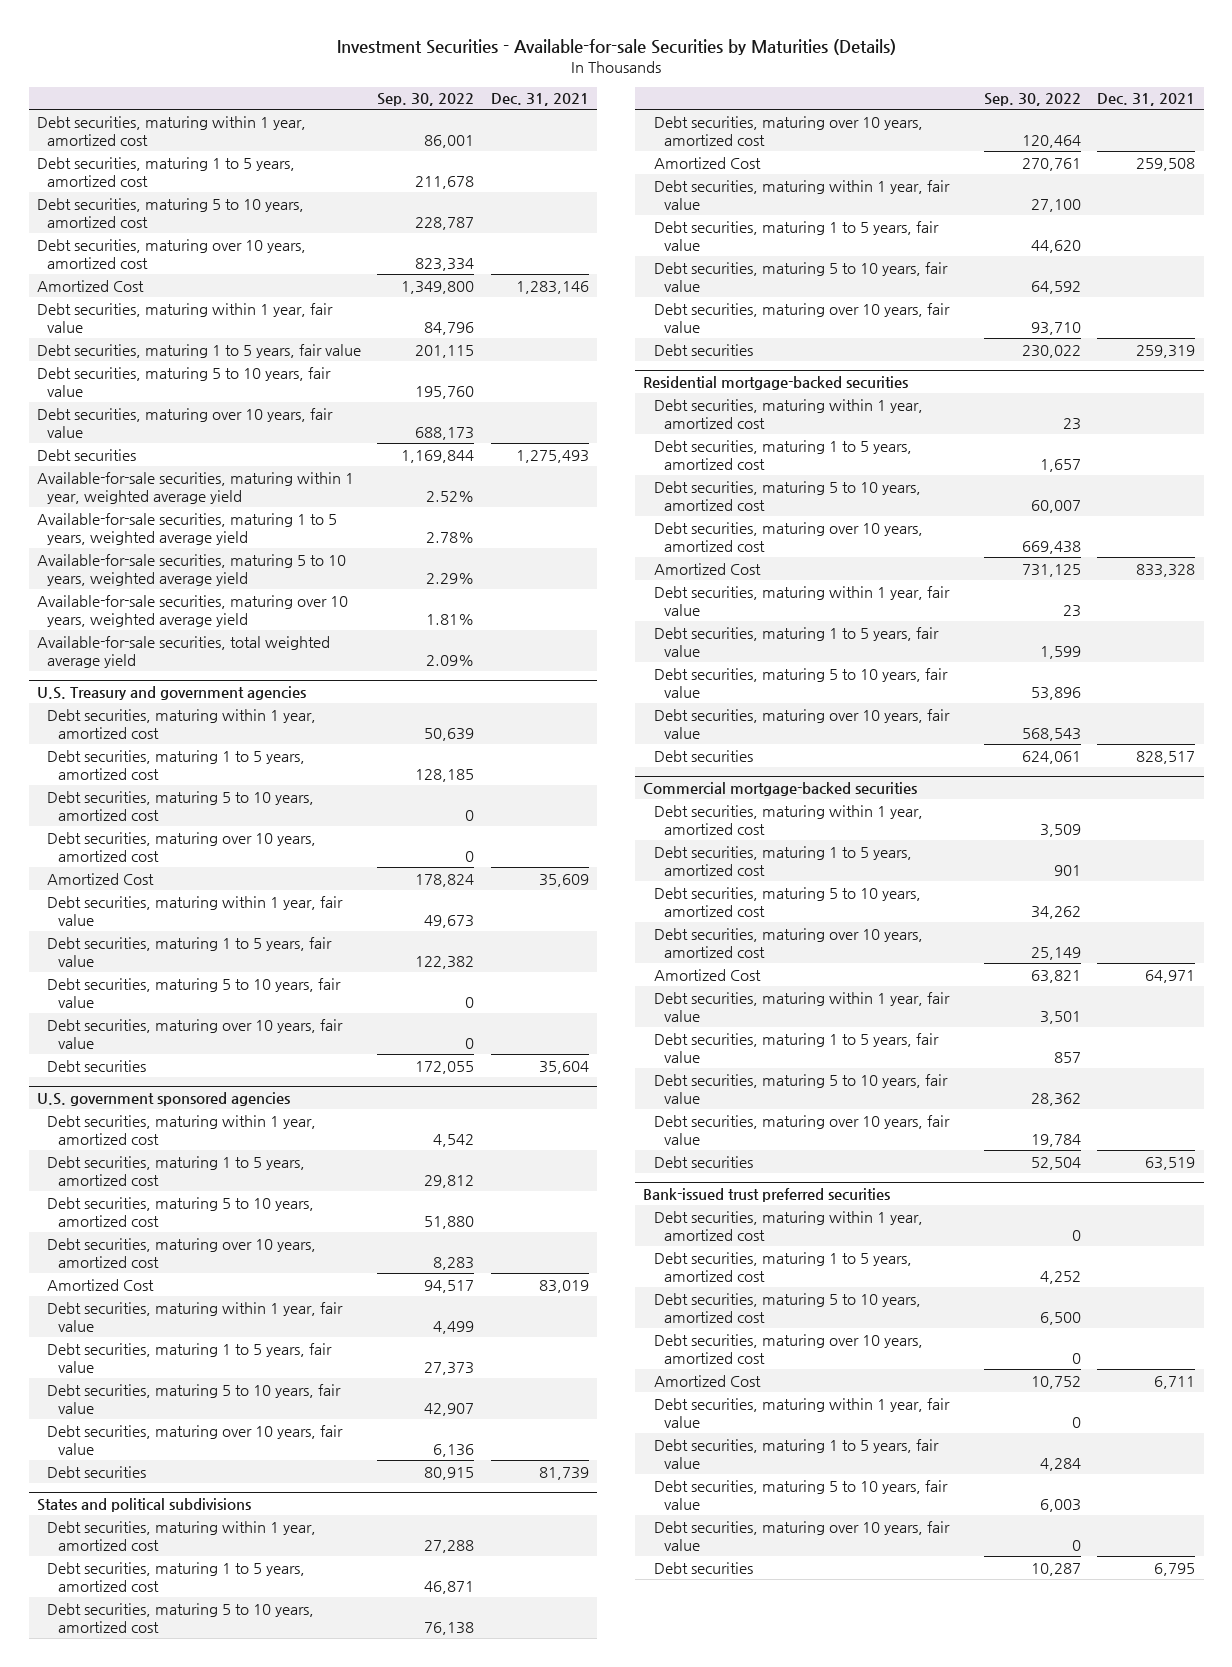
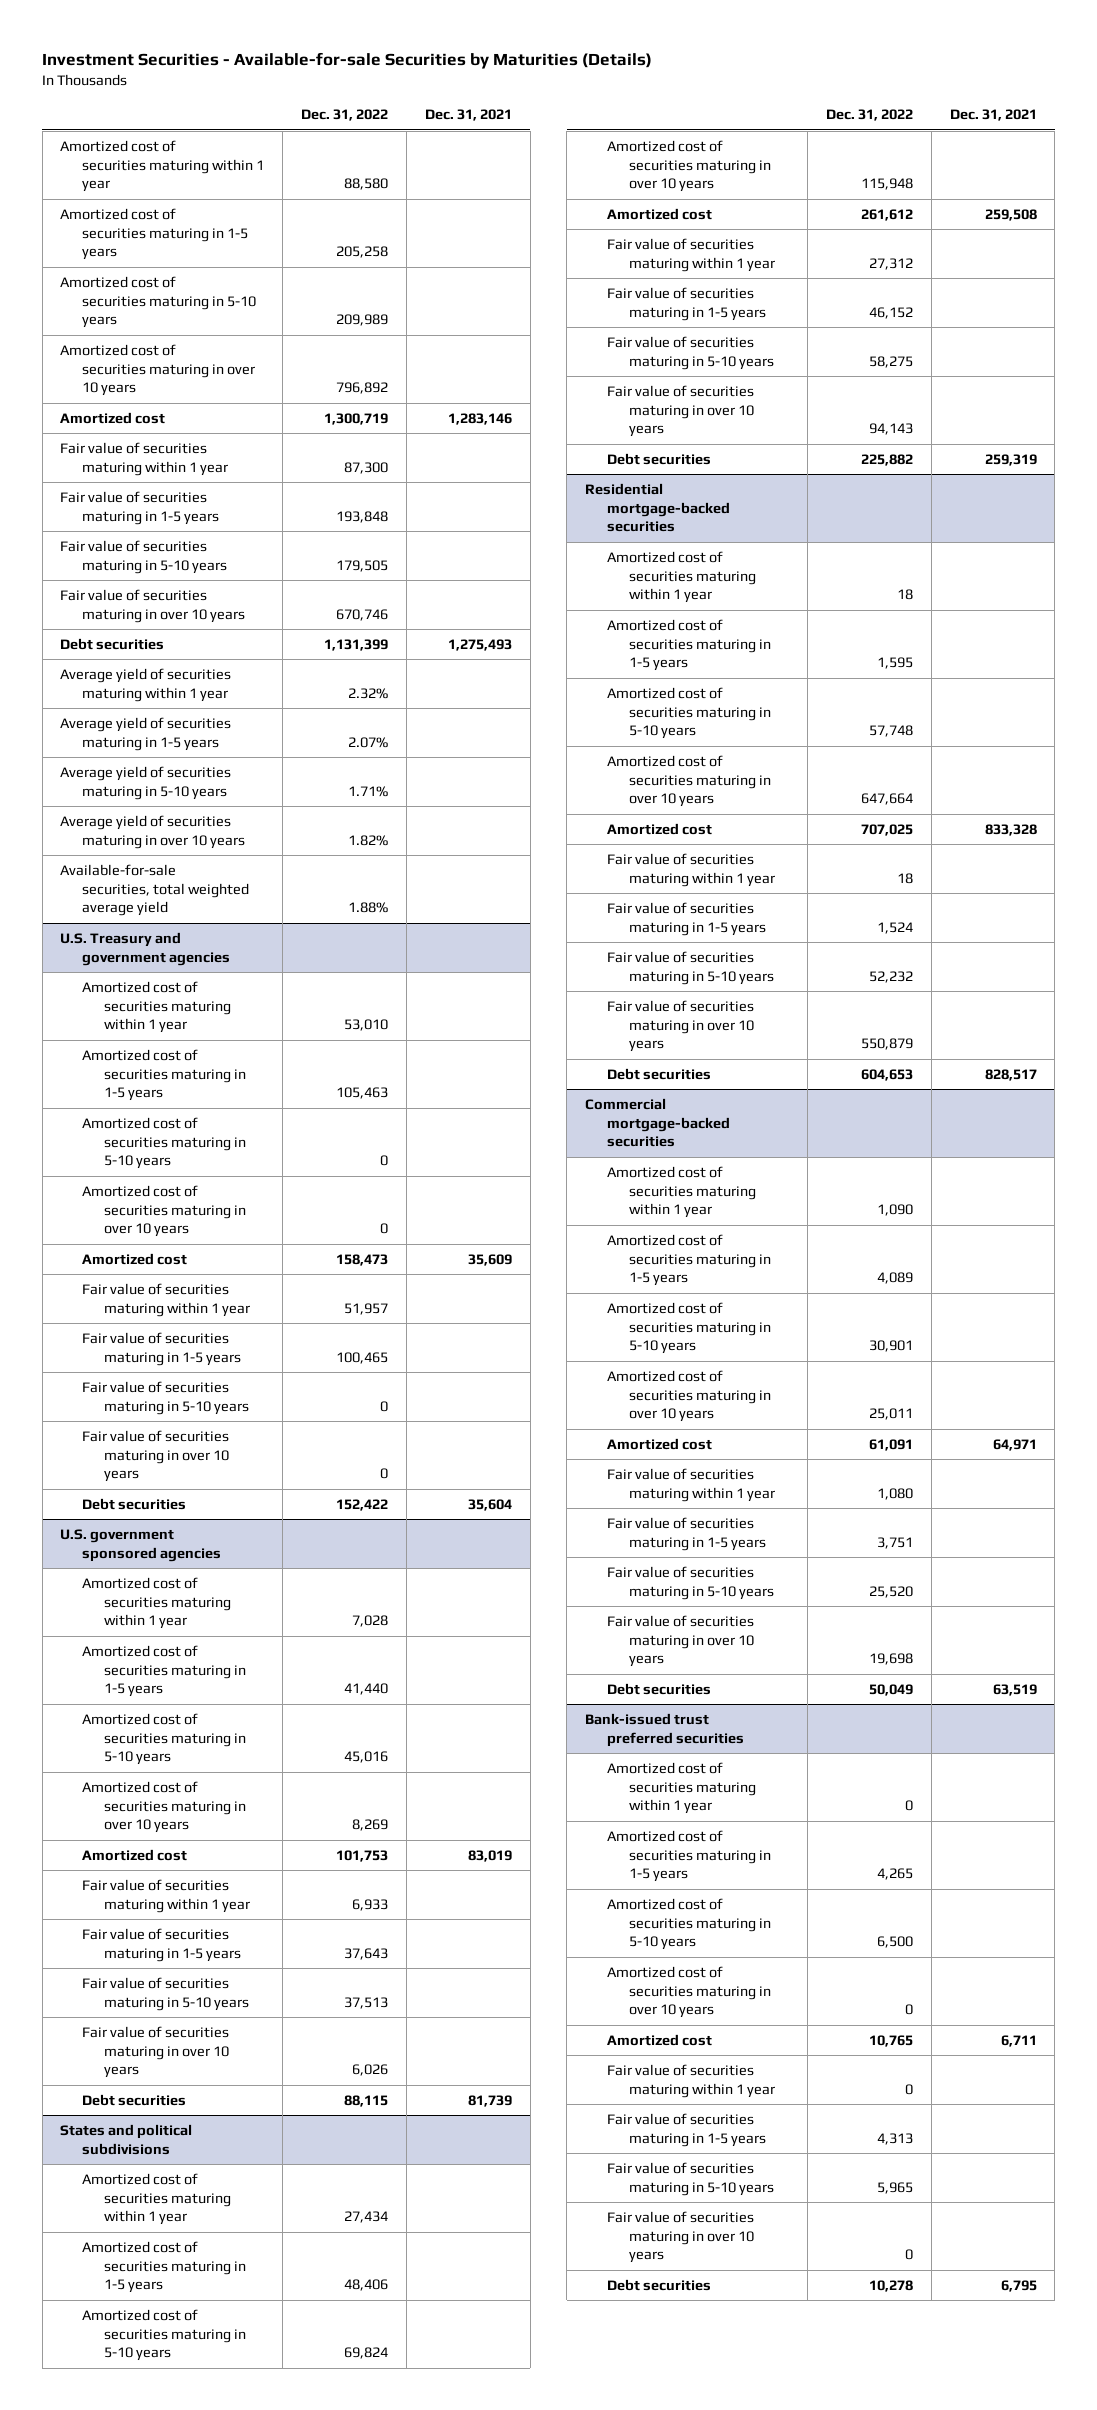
[377,93,475,107] Sep. 30, 2022 -> none
none -> [301,109,389,122] Dec. 31, 2022
[36,115,306,146] Debt securities, maturing within 1 year, amortized cost -> [60,139,265,193] Amortized cost of securities maturing within 1 year
[36,156,295,187] Debt securities, maturing 1 to 5 years, amortized cost -> [60,207,249,261] Amortized cost of securities maturing in 1-5 years
[36,197,304,228] Debt securities, maturing 5 to 10 years, amortized cost -> [60,275,257,329] Amortized cost of securities maturing in 5-10 years
[36,238,306,269] Debt securities, maturing over 10 years, amortized cost -> [60,343,256,397] Amortized cost of securities maturing in over 10 years
[36,279,144,292] Amortized Cost -> [60,411,166,424] Amortized cost
[36,302,333,333] Debt securities, maturing within 1 year, fair value -> [60,441,229,476] Fair value of securities maturing within 1 year
[36,343,361,358] Debt securities, maturing 1 to 5 years, fair value -> [60,490,220,525] Fair value of securities maturing in 1-5 years
[36,366,331,397] Debt securities, maturing 5 to 10 years, fair value -> [60,539,228,574] Fair value of securities maturing in 5-10 years
[36,407,333,438] Debt securities, maturing over 10 years, fair value -> [60,588,246,623] Fair value of securities maturing in over 10 years
[36,471,354,504] Available-for-sale securities, maturing within 1 year, weighted average yield -> [60,667,232,702] Average yield of securities maturing within 1 year
[36,512,337,545] Available-for-sale securities, maturing 1 to 5 years, weighted average yield -> [60,716,232,751] Average yield of securities maturing in 1-5 years
[36,553,346,586] Available-for-sale securities, maturing 5 to 10 years, weighted average yield -> [60,765,232,800] Average yield of securities maturing in 5-10 years
[36,594,348,627] Available-for-sale securities, maturing over 10 years, weighted average yield -> [60,814,246,849] Average yield of securities maturing in over 10 years
[47,708,317,739] Debt securities, maturing within 1 year, amortized cost -> [82,980,232,1034] Amortized cost of securities maturing within 1 year
[47,749,306,780] Debt securities, maturing 1 to 5 years, amortized cost -> [82,1048,247,1102] Amortized cost of securities maturing in 1-5 years
[47,790,315,821] Debt securities, maturing 5 to 10 years, amortized cost -> [82,1116,247,1170] Amortized cost of securities maturing in 5-10 years
[47,831,317,862] Debt securities, maturing over 10 years, amortized cost -> [82,1184,247,1238] Amortized cost of securities maturing in over 10 years
[47,872,155,885] Amortized Cost -> [82,1252,188,1265] Amortized cost
[47,895,344,926] Debt securities, maturing within 1 year, fair value -> [82,1282,251,1317] Fair value of securities maturing within 1 year
[47,936,333,967] Debt securities, maturing 1 to 5 years, fair value -> [82,1331,242,1366] Fair value of securities maturing in 1-5 years
[47,977,342,1008] Debt securities, maturing 5 to 10 years, fair value -> [82,1380,250,1415] Fair value of securities maturing in 5-10 years
[47,1018,344,1049] Debt securities, maturing over 10 years, fair value -> [82,1429,230,1483] Fair value of securities maturing in over 10 years
[47,1114,317,1145] Debt securities, maturing within 1 year, amortized cost -> [82,1576,232,1630] Amortized cost of securities maturing within 1 year
[47,1155,306,1186] Debt securities, maturing 1 to 5 years, amortized cost -> [82,1644,247,1698] Amortized cost of securities maturing in 1-5 years
[47,1196,315,1227] Debt securities, maturing 5 to 10 years, amortized cost -> [82,1712,247,1766] Amortized cost of securities maturing in 5-10 years
[47,1237,317,1268] Debt securities, maturing over 10 years, amortized cost -> [82,1780,247,1834] Amortized cost of securities maturing in over 10 years
[47,1278,155,1291] Amortized Cost -> [82,1848,188,1861] Amortized cost
[47,1301,344,1332] Debt securities, maturing within 1 year, fair value -> [82,1878,251,1913] Fair value of securities maturing within 1 year
[47,1342,333,1373] Debt securities, maturing 1 to 5 years, fair value -> [82,1927,242,1962] Fair value of securities maturing in 1-5 years
[47,1383,342,1414] Debt securities, maturing 5 to 10 years, fair value -> [82,1976,250,2011] Fair value of securities maturing in 5-10 years
[47,1424,344,1455] Debt securities, maturing over 10 years, fair value -> [82,2025,230,2079] Fair value of securities maturing in over 10 years
[47,1520,317,1551] Debt securities, maturing within 1 year, amortized cost -> [82,2172,232,2226] Amortized cost of securities maturing within 1 year
[47,1561,306,1592] Debt securities, maturing 1 to 5 years, amortized cost -> [82,2240,247,2294] Amortized cost of securities maturing in 1-5 years
[47,1602,315,1633] Debt securities, maturing 5 to 10 years, amortized cost -> [82,2308,247,2362] Amortized cost of securities maturing in 5-10 years
[653,115,923,146] Debt securities, maturing over 10 years, amortized cost -> [607,139,772,193] Amortized cost of securities maturing in over 10 years
[653,156,761,169] Amortized Cost -> [607,207,713,220] Amortized cost
[653,179,950,210] Debt securities, maturing within 1 year, fair value -> [607,237,776,272] Fair value of securities maturing within 1 year
[653,220,939,251] Debt securities, maturing 1 to 5 years, fair value -> [607,286,767,321] Fair value of securities maturing in 1-5 years
[653,261,948,292] Debt securities, maturing 5 to 10 years, fair value -> [607,335,775,370] Fair value of securities maturing in 5-10 years
[653,302,950,333] Debt securities, maturing over 10 years, fair value -> [607,384,755,438] Fair value of securities maturing in over 10 years
[653,398,923,429] Debt securities, maturing within 1 year, amortized cost -> [607,550,757,604] Amortized cost of securities maturing within 1 year
[653,439,912,470] Debt securities, maturing 1 to 5 years, amortized cost -> [607,618,772,672] Amortized cost of securities maturing in 1-5 years
[653,480,921,511] Debt securities, maturing 5 to 10 years, amortized cost -> [607,686,772,740] Amortized cost of securities maturing in 5-10 years
[653,521,923,552] Debt securities, maturing over 10 years, amortized cost -> [607,754,772,808] Amortized cost of securities maturing in over 10 years
[653,562,761,575] Amortized Cost -> [607,822,713,835] Amortized cost
[653,585,950,616] Debt securities, maturing within 1 year, fair value -> [607,852,776,887] Fair value of securities maturing within 1 year
[653,626,939,657] Debt securities, maturing 1 to 5 years, fair value -> [607,901,767,936] Fair value of securities maturing in 1-5 years
[653,667,948,698] Debt securities, maturing 5 to 10 years, fair value -> [607,950,775,985] Fair value of securities maturing in 5-10 years
[653,708,950,739] Debt securities, maturing over 10 years, fair value -> [607,999,755,1053] Fair value of securities maturing in over 10 years
[653,804,923,835] Debt securities, maturing within 1 year, amortized cost -> [607,1165,757,1219] Amortized cost of securities maturing within 1 year
[653,845,912,876] Debt securities, maturing 1 to 5 years, amortized cost -> [607,1233,772,1287] Amortized cost of securities maturing in 1-5 years
[653,886,921,917] Debt securities, maturing 5 to 10 years, amortized cost -> [607,1301,772,1355] Amortized cost of securities maturing in 5-10 years
[653,927,923,958] Debt securities, maturing over 10 years, amortized cost -> [607,1369,772,1423] Amortized cost of securities maturing in over 10 years
[653,968,761,981] Amortized Cost -> [607,1437,713,1450] Amortized cost
[653,991,950,1022] Debt securities, maturing within 1 year, fair value -> [607,1467,776,1502] Fair value of securities maturing within 1 year
[653,1032,939,1063] Debt securities, maturing 1 to 5 years, fair value -> [607,1516,767,1551] Fair value of securities maturing in 1-5 years
[653,1073,948,1104] Debt securities, maturing 5 to 10 years, fair value -> [607,1565,775,1600] Fair value of securities maturing in 5-10 years
[653,1114,950,1145] Debt securities, maturing over 10 years, fair value -> [607,1614,755,1668] Fair value of securities maturing in over 10 years
[653,1210,923,1241] Debt securities, maturing within 1 year, amortized cost -> [607,1761,757,1815] Amortized cost of securities maturing within 1 year
[653,1251,912,1282] Debt securities, maturing 1 to 5 years, amortized cost -> [607,1829,772,1883] Amortized cost of securities maturing in 1-5 years
[653,1292,921,1323] Debt securities, maturing 5 to 10 years, amortized cost -> [607,1897,772,1951] Amortized cost of securities maturing in 5-10 years
[653,1333,923,1364] Debt securities, maturing over 10 years, amortized cost -> [607,1965,772,2019] Amortized cost of securities maturing in over 10 years
[653,1374,761,1387] Amortized Cost -> [607,2033,713,2046] Amortized cost
[653,1397,950,1428] Debt securities, maturing within 1 year, fair value -> [607,2063,776,2098] Fair value of securities maturing within 1 year
[653,1438,939,1469] Debt securities, maturing 1 to 5 years, fair value -> [607,2112,767,2147] Fair value of securities maturing in 1-5 years
[653,1479,948,1510] Debt securities, maturing 5 to 10 years, fair value -> [607,2161,775,2196] Fair value of securities maturing in 5-10 years
[653,1520,950,1551] Debt securities, maturing over 10 years, fair value -> [607,2210,755,2264] Fair value of securities maturing in over 10 years

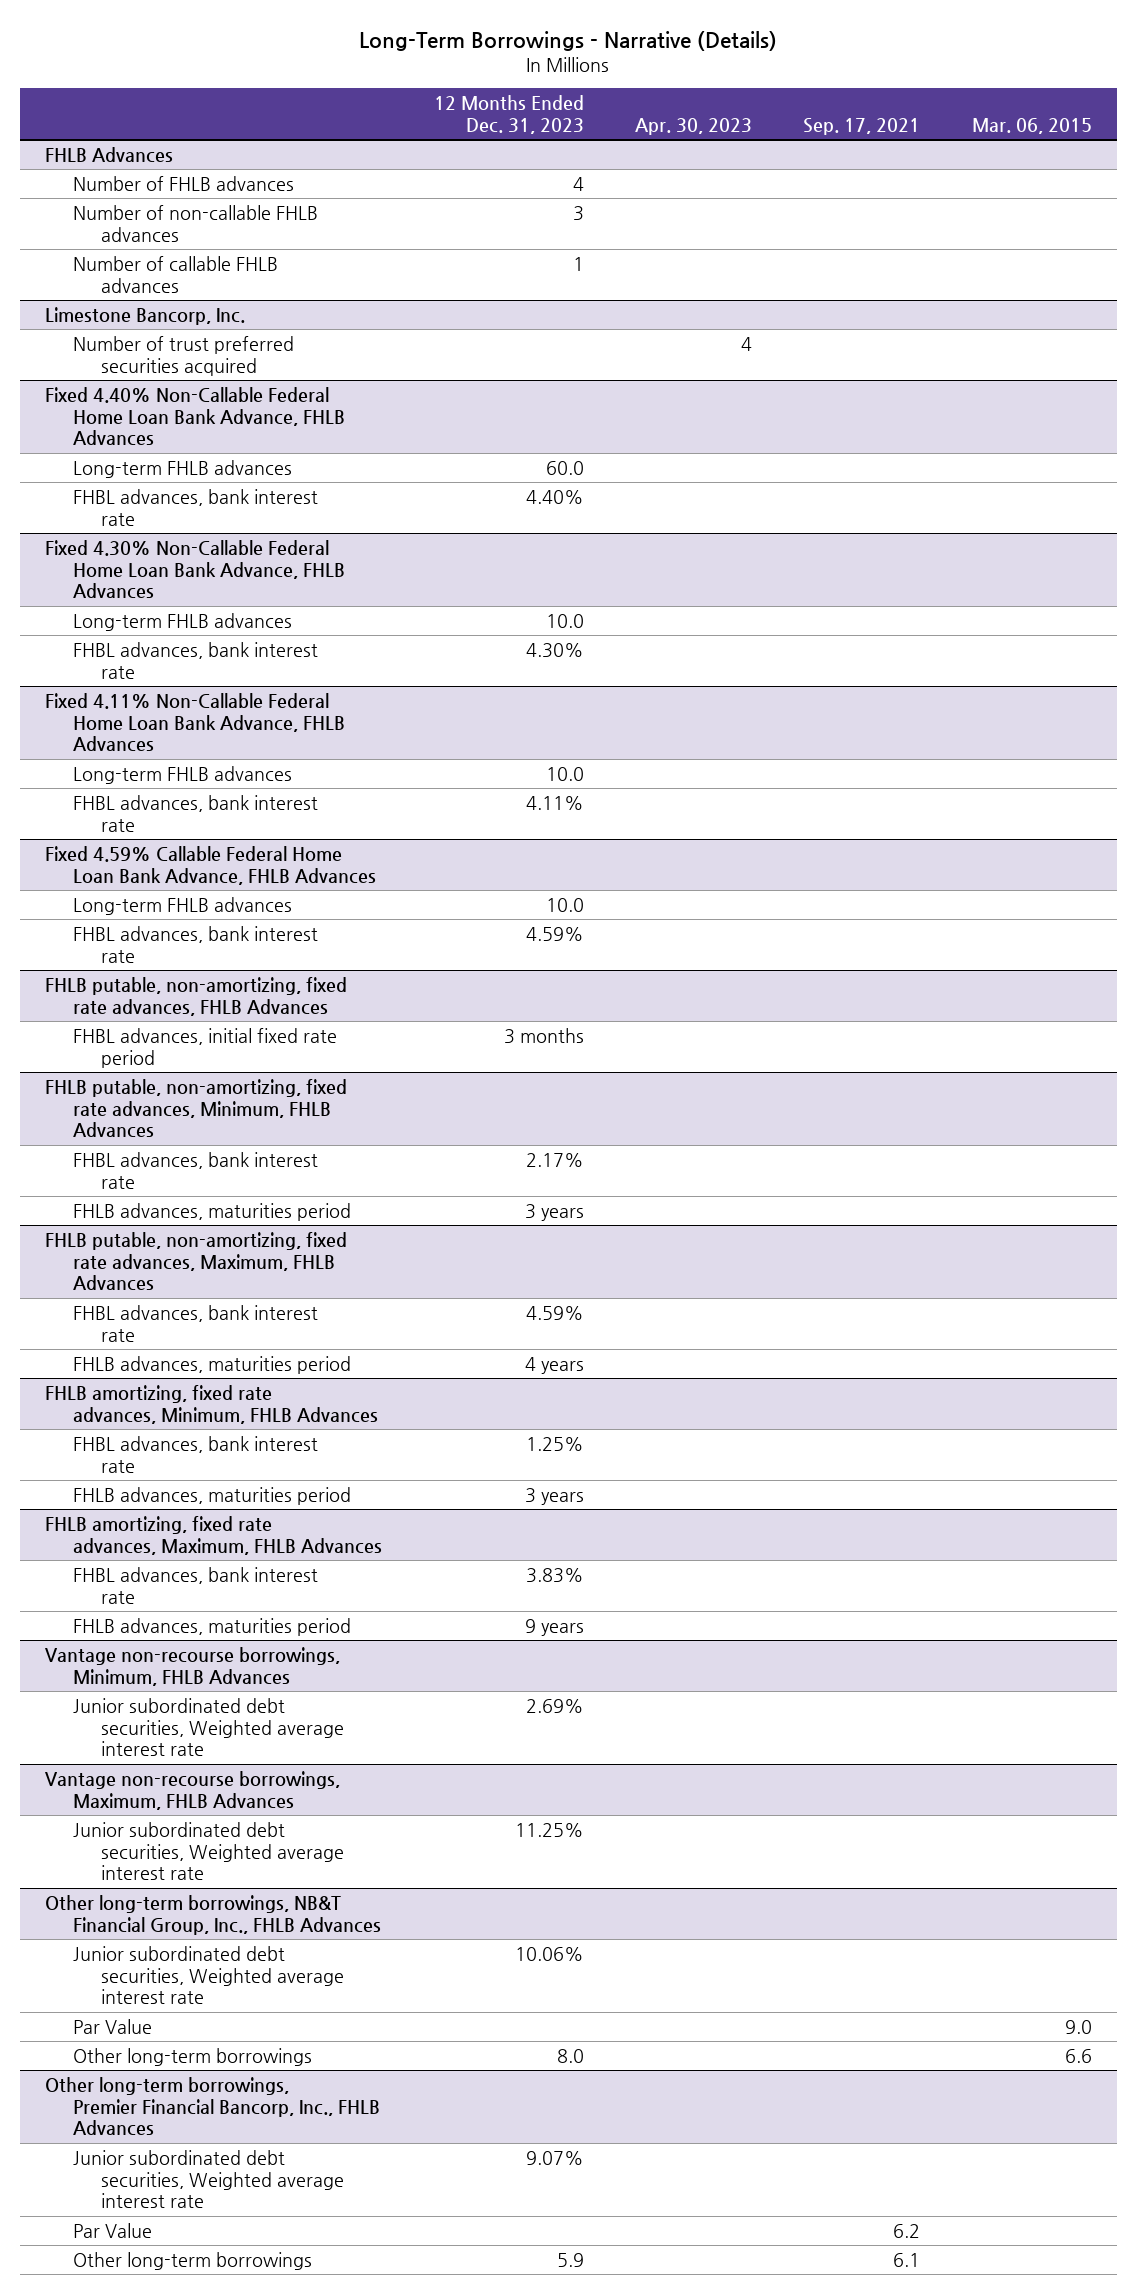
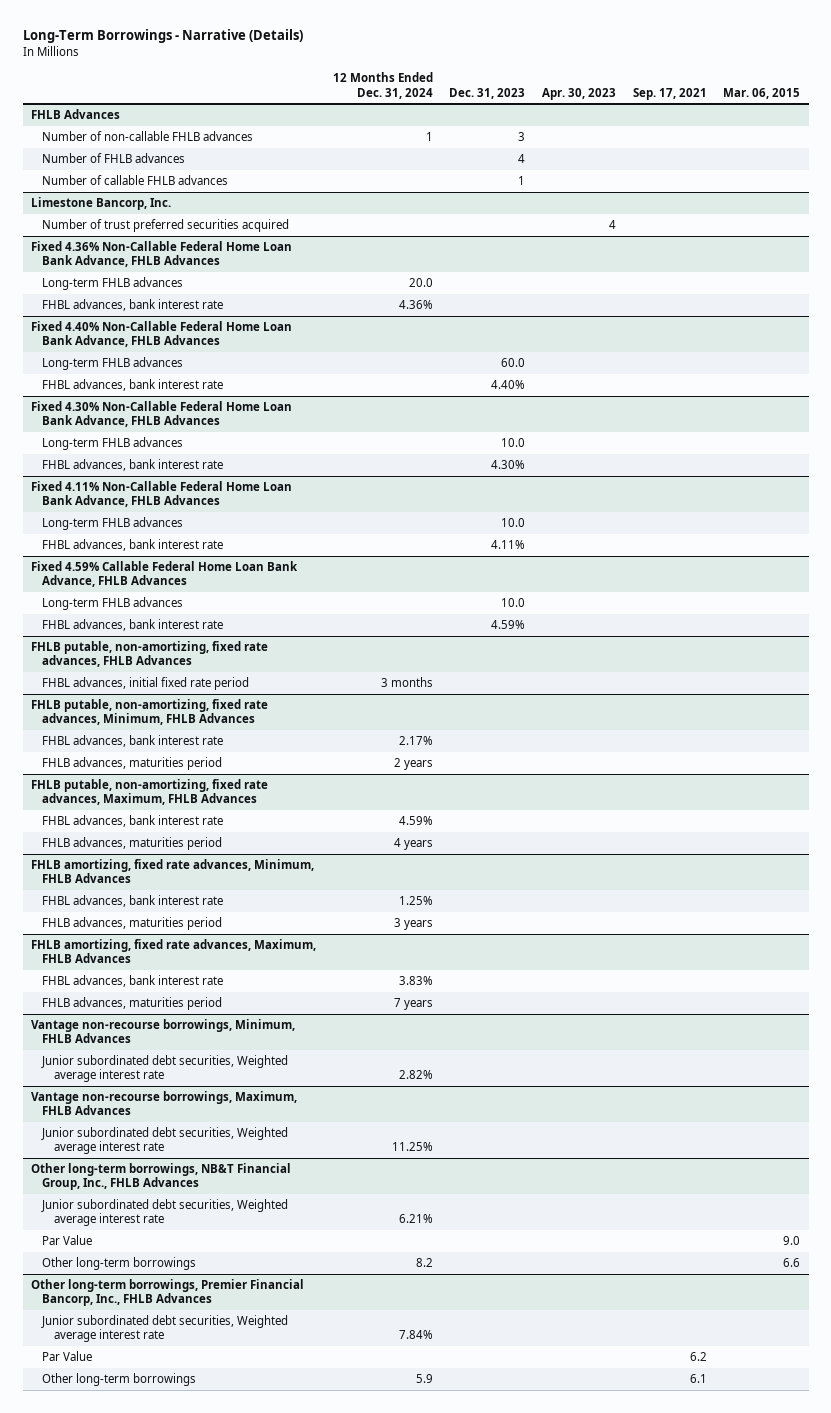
[433,95,584,134] 12 Months Ended Dec. 31, 2023 -> none
none -> [332,72,433,99] 12 Months Ended Dec. 31, 2024
none -> [449,87,526,99] Dec. 31, 2023
[73,175,295,191] Number of FHLB advances -> [42,152,186,163] Number of FHLB advances
none -> [30,240,292,268] Fixed 4.36% Non-Callable Federal Home Loan Bank Advance, FHLB Advances
none -> [42,276,184,290] Long-term FHLB advances
none -> [42,298,224,311] FHBL advances, bank interest rate

